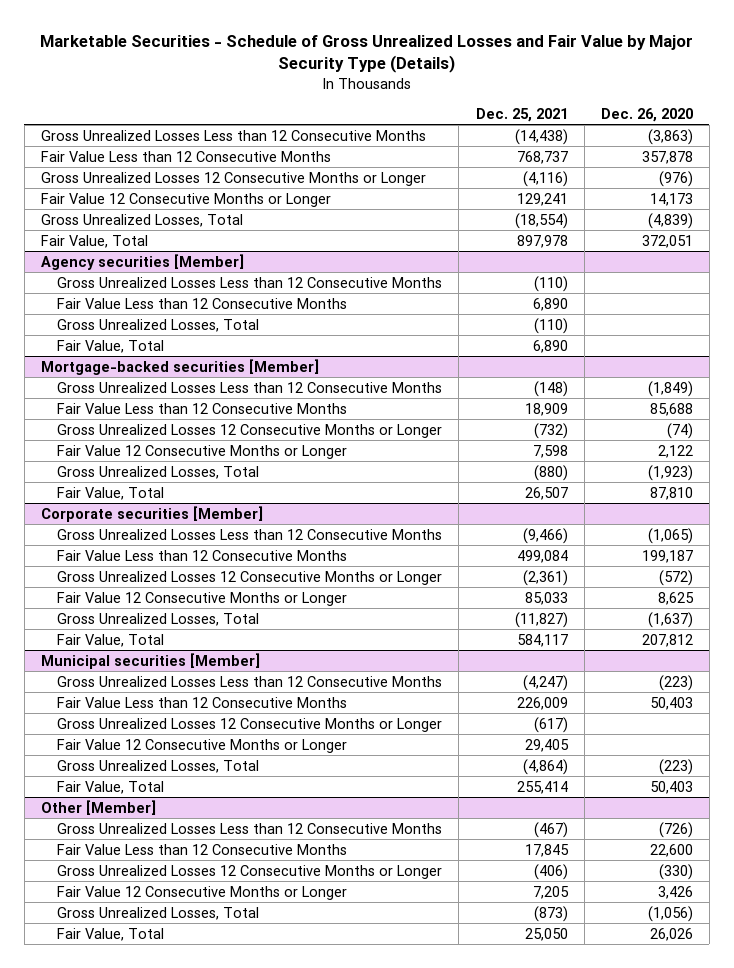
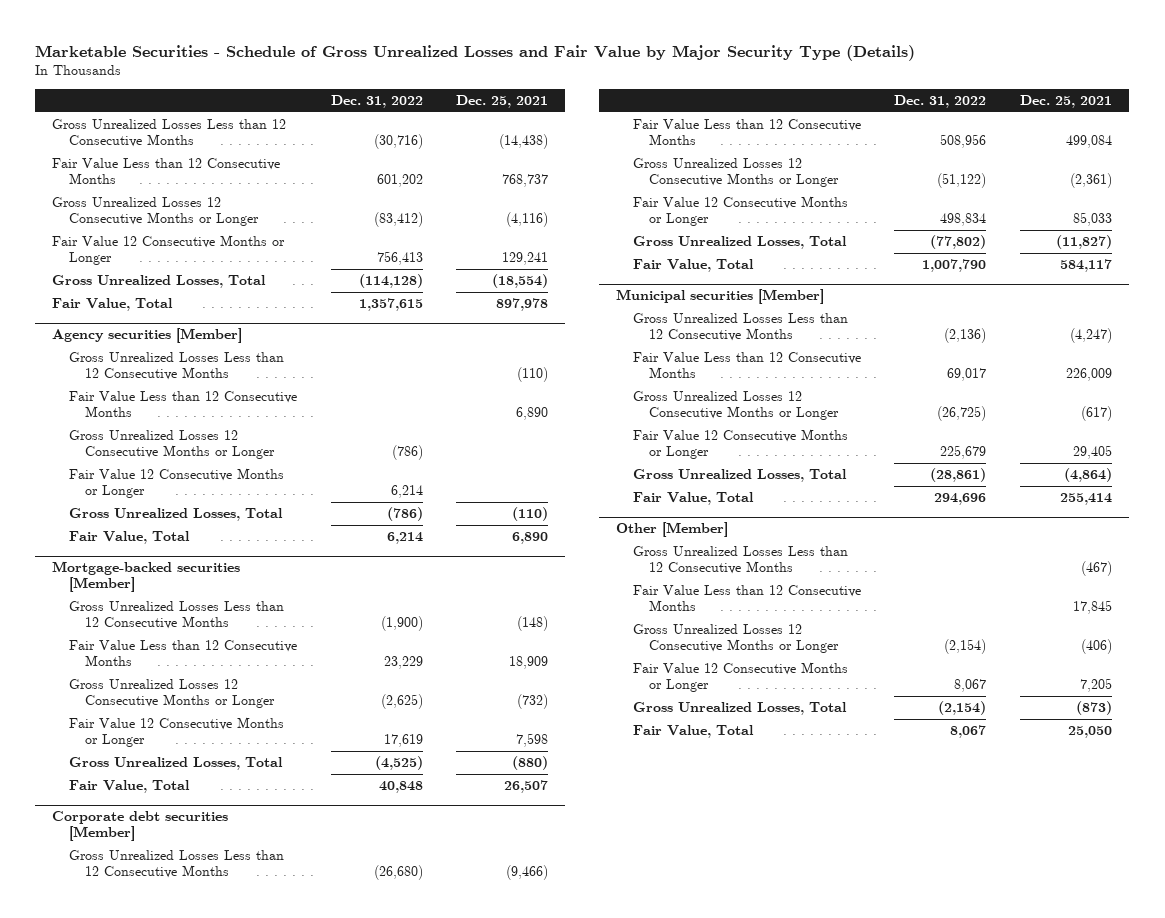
[600,107,693,122] Dec. 26, 2020 -> none
none -> [330,94,423,108] Dec. 31, 2022
none -> [68,430,275,460] Gross Unrealized Losses 12 Consecutive Months or Longer
none -> [68,468,284,499] Fair Value 12 Consecutive Months or Longer
[40,505,263,522] Corporate securities [Member] -> [52,811,229,842] Corporate debt securities [Member]

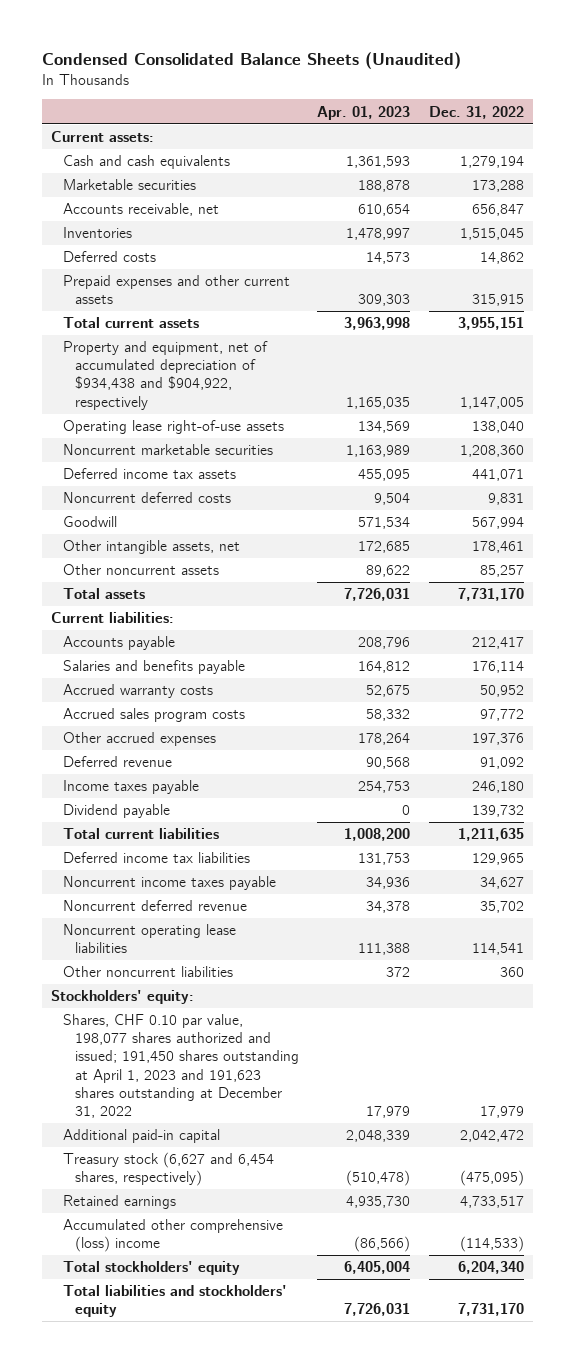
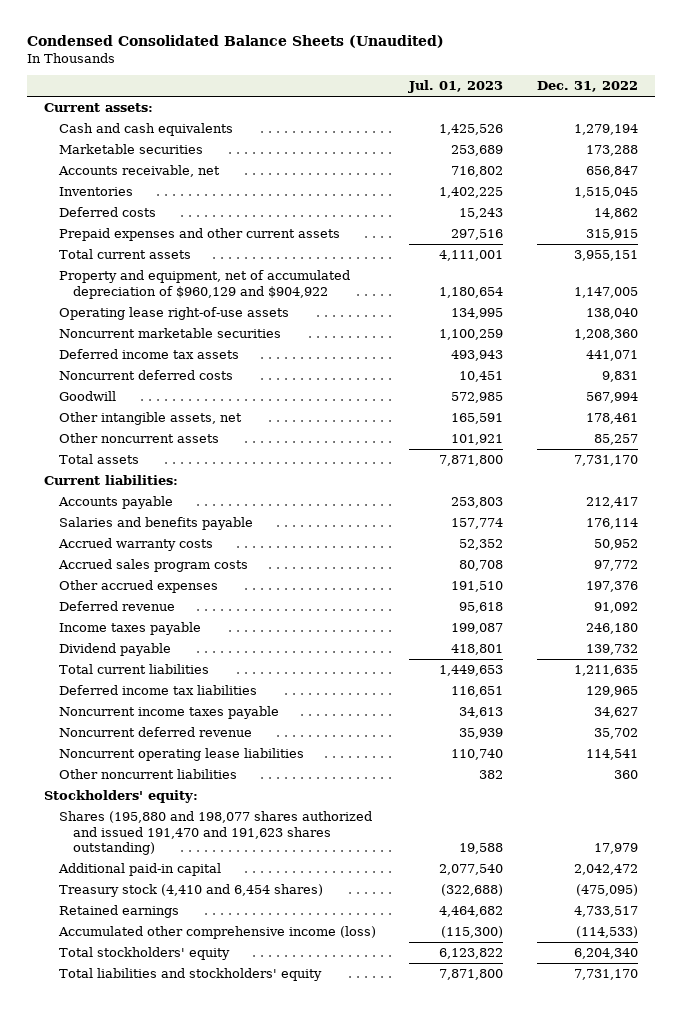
[317,105,411,120] Apr. 01, 2023 -> none
none -> [408,80,504,94] Jul. 01, 2023
[62,341,268,410] Property and equipment, net of accumulated depreciation of $934,438 and $904,922, respectively -> [58,270,350,299] Property and equipment, net of accumulated depreciation of $960,129 and $904,922
[62,1014,299,1118] Shares, CHF 0.10 par value, 198,077 shares authorized and issued; 191,450 shares outstanding at April 1, 2023 and 191,623 shares outstanding at December 31, 2022 -> [58,811,372,856] Shares (195,880 and 198,077 shares authorized and issued 191,470 and 191,623 shares outstanding)
[62,1152,274,1187] Treasury stock (6,627 and 6,454 shares, respectively) -> [58,884,323,898] Treasury stock (4,410 and 6,454 shares)
[62,1219,283,1253] Accumulated other comprehensive (loss) income -> [57,926,376,940] Accumulated other comprehensive income (loss)

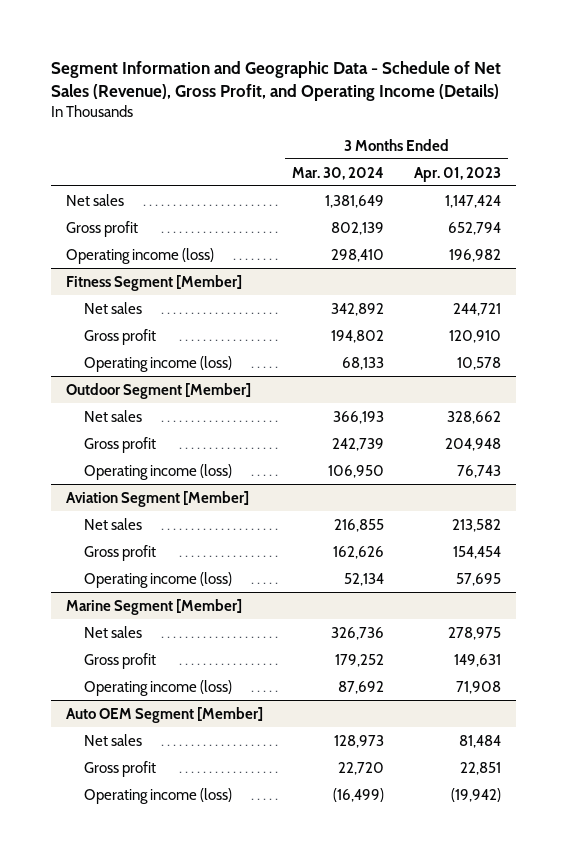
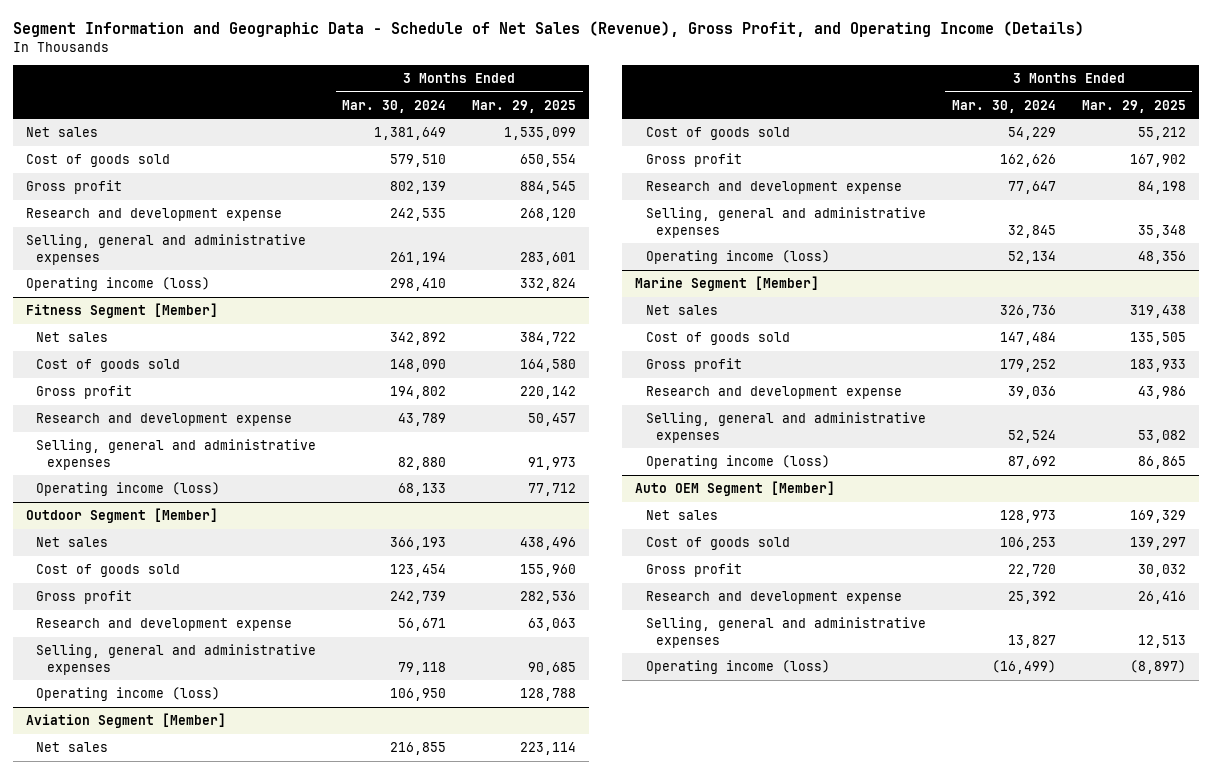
[413,166,501,182] Apr. 01, 2023 -> none
none -> [472,99,577,113] Mar. 29, 2025
none -> [26,154,171,168] Cost of goods sold
none -> [26,208,283,222] Research and development expense
none -> [26,234,307,265] Selling, general and administrative expenses
none -> [36,359,181,373] Cost of goods sold
none -> [36,413,293,427] Research and development expense
none -> [36,439,317,470] Selling, general and administrative expenses
none -> [36,564,181,578] Cost of goods sold
none -> [36,618,293,632] Research and development expense
none -> [36,644,317,675] Selling, general and administrative expenses
none -> [645,127,790,141] Cost of goods sold
none -> [645,181,902,195] Research and development expense
none -> [645,207,926,238] Selling, general and administrative expenses
none -> [645,332,790,346] Cost of goods sold
none -> [645,386,902,400] Research and development expense
none -> [645,412,926,443] Selling, general and administrative expenses
none -> [645,537,790,551] Cost of goods sold
none -> [645,591,902,605] Research and development expense
none -> [645,617,926,648] Selling, general and administrative expenses

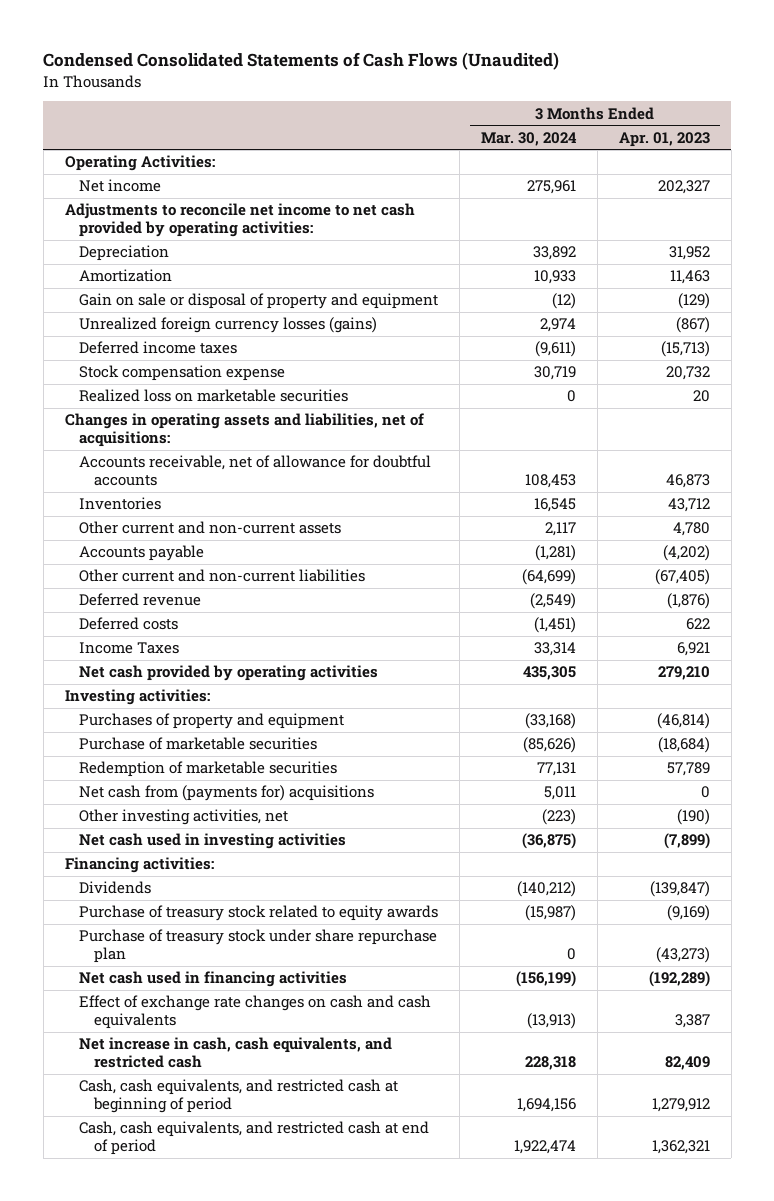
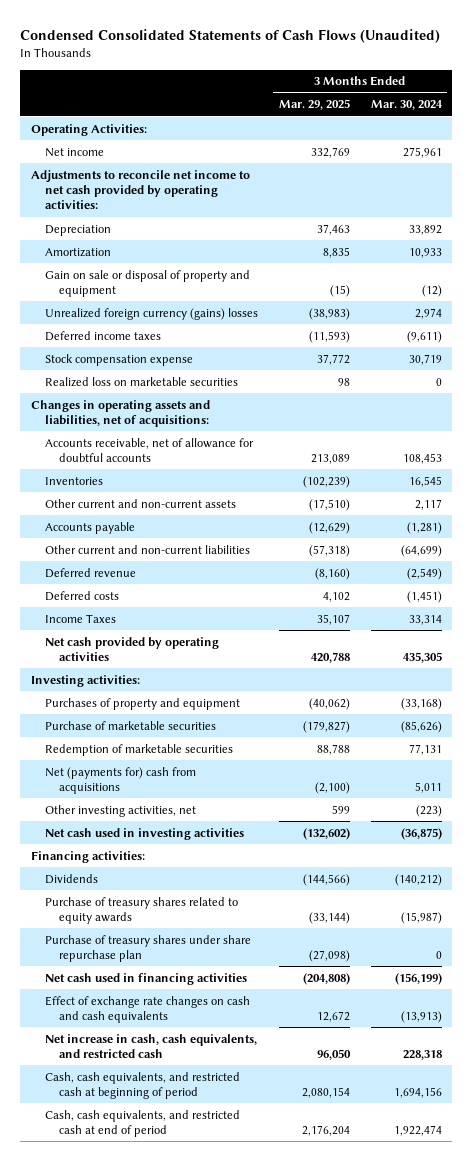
[618,131,710,147] Apr. 01, 2023 -> none
none -> [278,99,350,111] Mar. 29, 2025
[79,317,378,334] Unrealized foreign currency losses (gains) -> [44,307,258,320] Unrealized foreign currency (gains) losses
[79,785,375,802] Net cash from (payments for) acquisitions -> [44,766,196,794] Net (payments for) cash from acquisitions
[79,905,439,922] Purchase of treasury stock related to equity awards -> [44,896,238,924] Purchase of treasury shares related to equity awards
[79,929,438,964] Purchase of treasury stock under share repurchase plan -> [44,934,251,962] Purchase of treasury shares under share repurchase plan

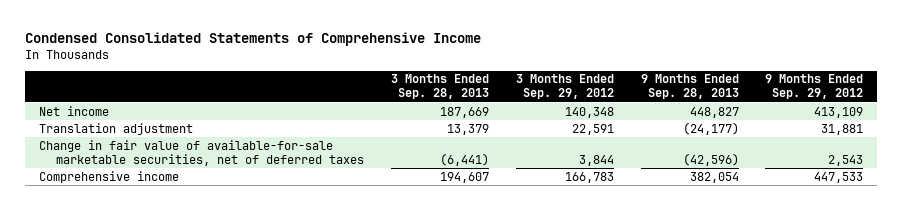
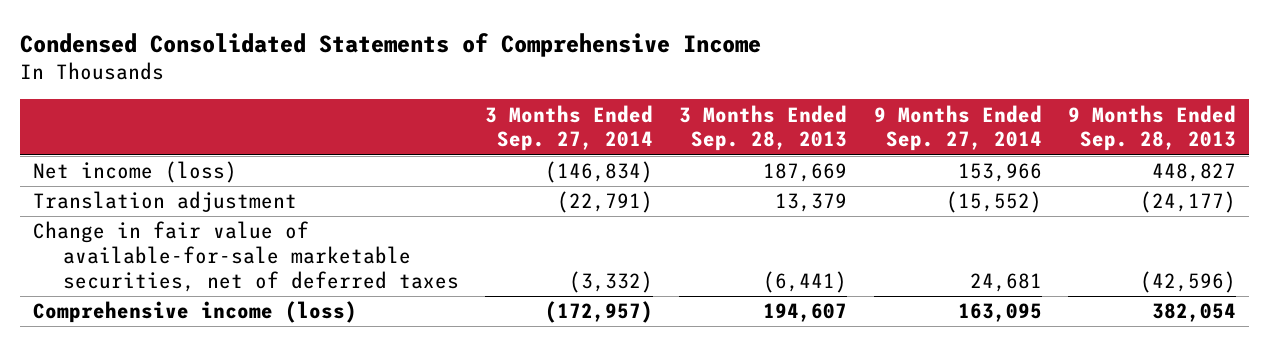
[515,74,614,100] 3 Months Ended Sep. 29, 2012 -> none
[765,74,864,100] 9 Months Ended Sep. 29, 2012 -> none
none -> [485,104,654,152] 3 Months Ended Sep. 27, 2014
none -> [873,104,1042,152] 9 Months Ended Sep. 27, 2014
[38,105,109,116] Net income -> [33,161,238,184] Net income (loss)
[38,170,179,183] Comprehensive income -> [33,301,358,324] Comprehensive income (loss)

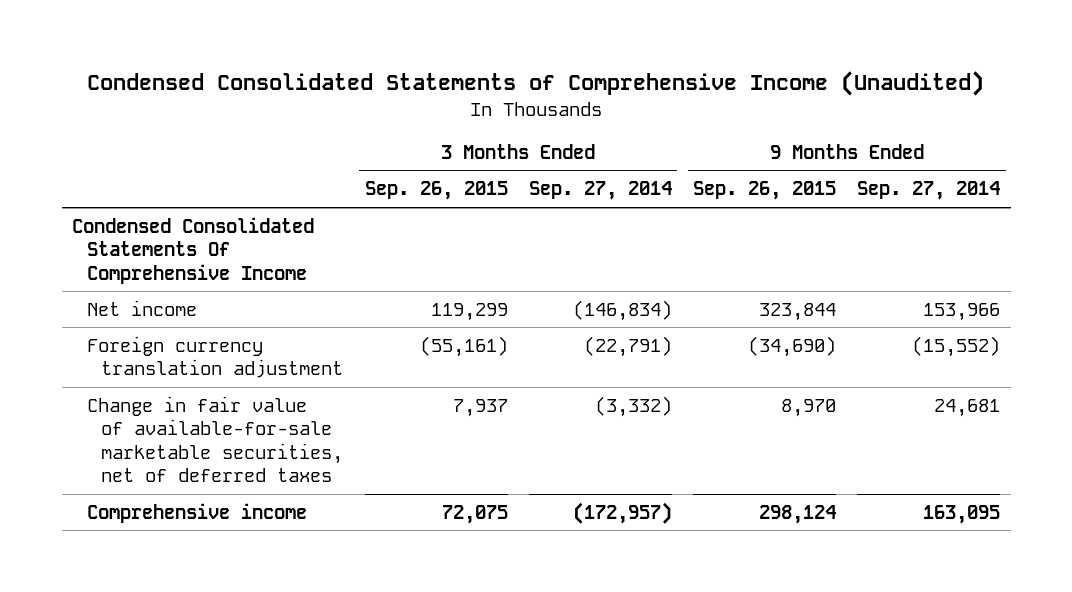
[19,32,761,57] Condensed Consolidated Statements of Comprehensive Income -> [87,71,985,97] Condensed Consolidated Statements of Comprehensive Income (Unaudited)
[679,104,848,152] 3 Months Ended Sep. 28, 2013 -> none
[1067,104,1236,152] 9 Months Ended Sep. 28, 2013 -> none
none -> [364,181,508,201] Sep. 26, 2015
none -> [693,181,837,201] Sep. 26, 2015
none -> [72,216,315,284] Condensed Consolidated Statements Of Comprehensive Income
[33,161,238,184] Net income (loss) -> [86,299,197,316] Net income
[33,191,298,213] Translation adjustment -> [86,335,344,379] Foreign currency translation adjustment
[33,301,358,324] Comprehensive income (loss) -> [86,502,307,523] Comprehensive income

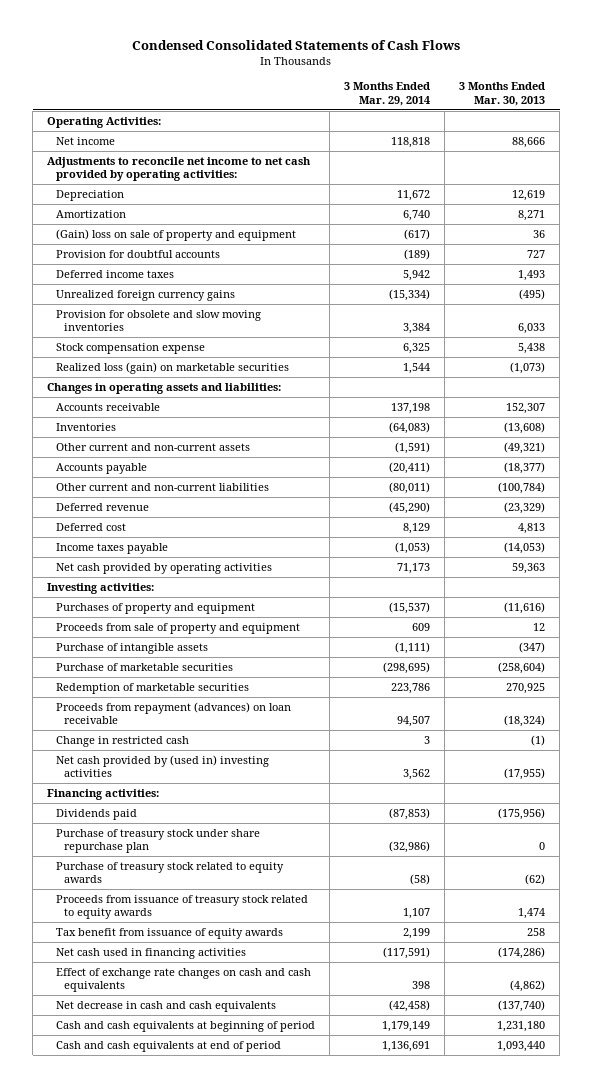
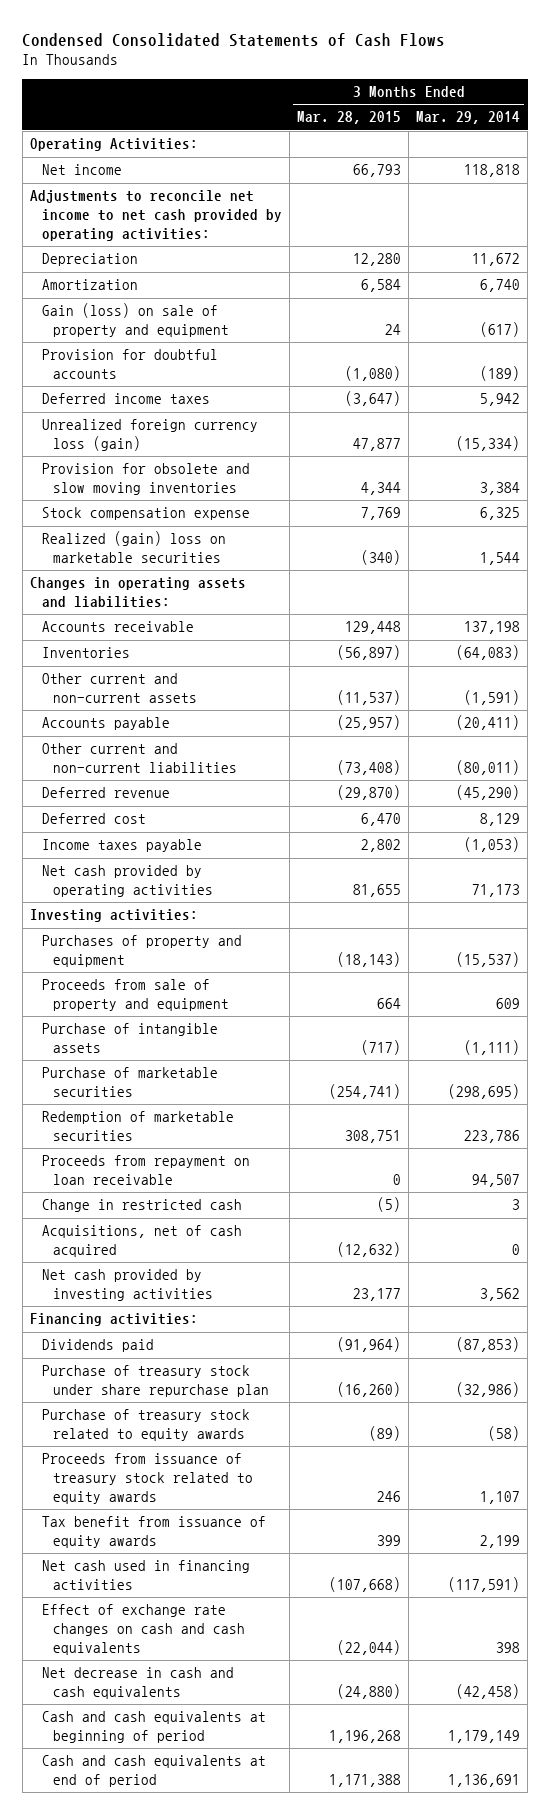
[459,82,546,106] 3 Months Ended Mar. 30, 2013 -> none
none -> [296,111,401,125] Mar. 28, 2015
[55,228,296,241] (Gain) loss on sale of property and equipment -> [41,303,229,338] Gain (loss) on sale of property and equipment
[55,289,235,301] Unrealized foreign currency gains -> [41,419,258,452] Unrealized foreign currency loss (gain)
[55,361,289,374] Realized loss (gain) on marketable securities -> [41,531,226,564] Realized (gain) loss on marketable securities
[55,701,291,725] Proceeds from repayment (advances) on loan receivable -> [41,1155,250,1186] Proceeds from repayment on loan receivable
none -> [41,1225,242,1258] Acquisitions, net of cash acquired
[55,754,269,778] Net cash provided by (used in) investing activities -> [41,1269,213,1302] Net cash provided by investing activities

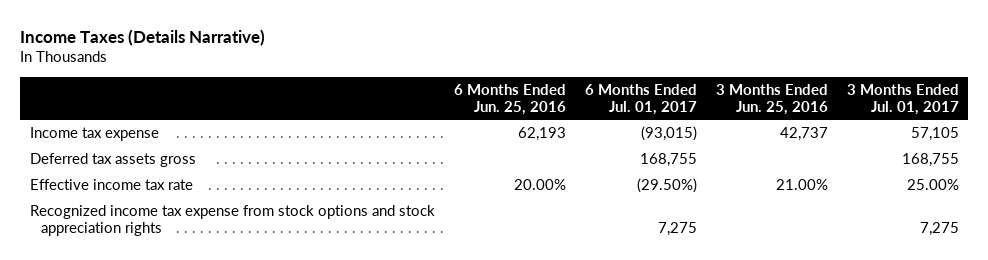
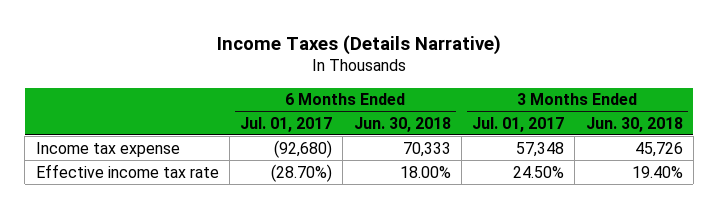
[453,84,566,115] 6 Months Ended Jun. 25, 2016 -> none
[715,84,828,115] 3 Months Ended Jun. 25, 2016 -> none
none -> [353,116,451,132] Jun. 30, 2018
none -> [585,116,683,132] Jun. 30, 2018
[29,153,196,168] Deferred tax assets gross -> none
[29,205,435,236] Recognized income tax expense from stock options and stock appreciation rights -> none
[640,126,697,142] (93,015) -> [274,139,333,158] (92,680)
[910,127,959,142] 57,105 -> [516,141,565,157] 57,348
[636,178,697,194] (29.50%) -> [271,163,333,182] (28.70%)
[906,179,959,191] 25.00% -> [513,165,565,178] 24.50%

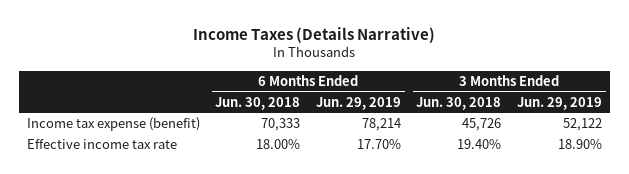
[240,116,333,132] Jul. 01, 2017 -> none
[472,116,565,132] Jul. 01, 2017 -> none
none -> [315,96,401,110] Jun. 29, 2019
none -> [516,96,602,110] Jun. 29, 2019
[35,141,180,157] Income tax expense -> [26,117,200,132] Income tax expense (benefit)

